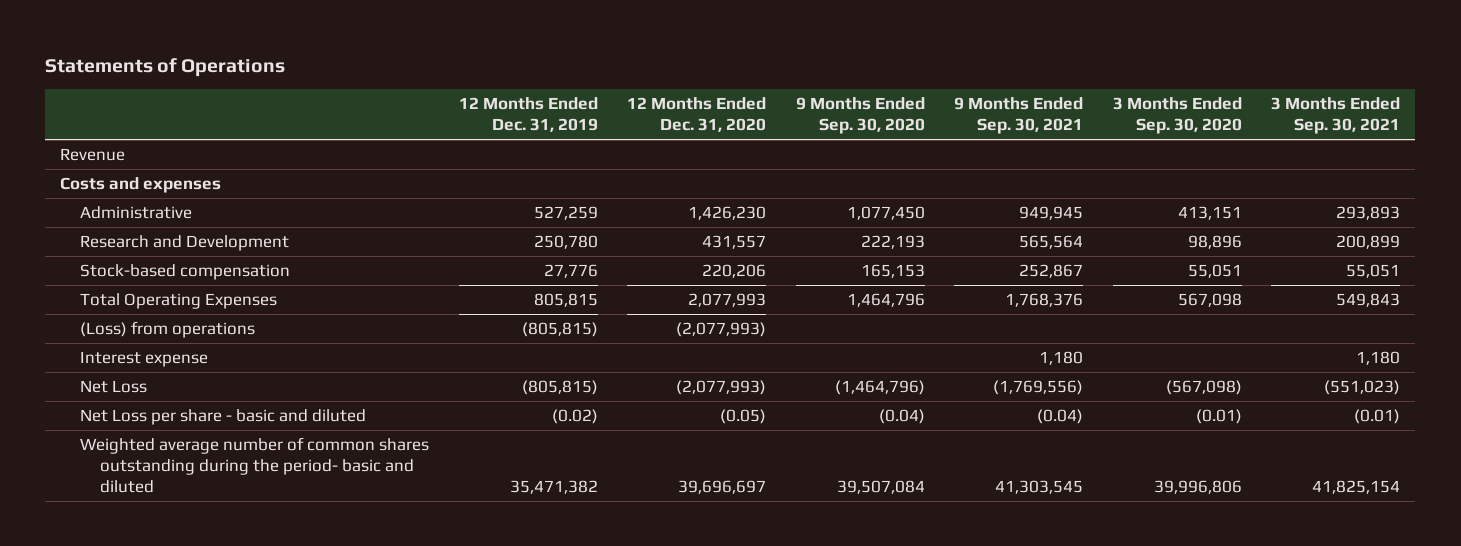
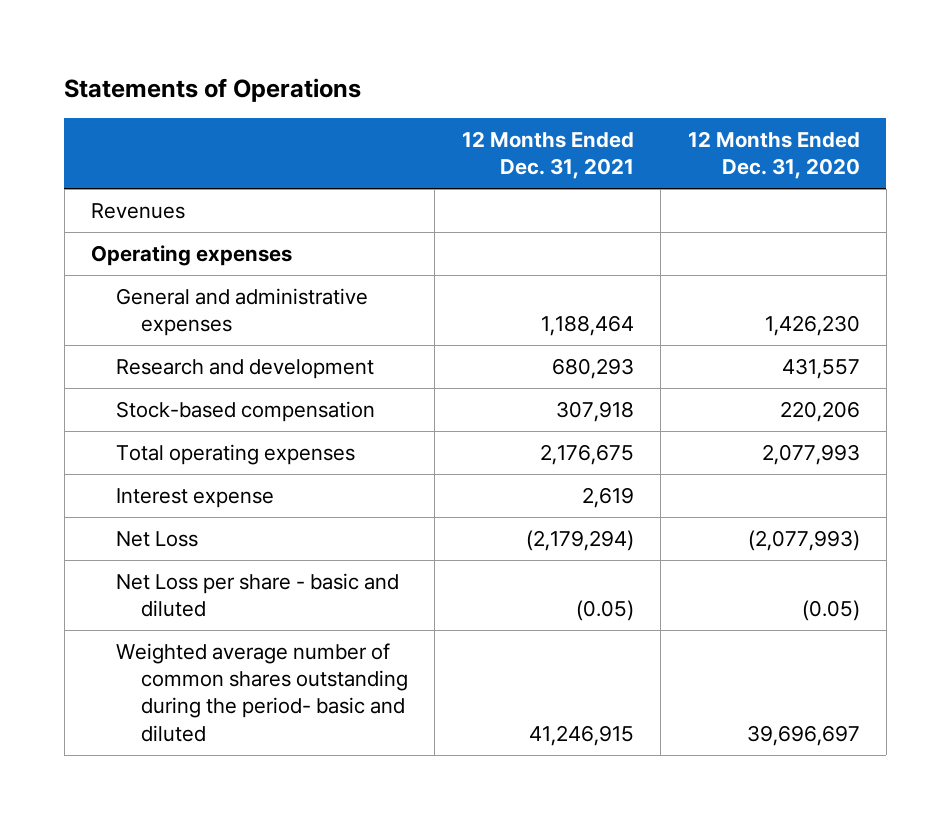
[458,97,598,133] 12 Months Ended Dec. 31, 2019 -> none
[795,97,925,135] 9 Months Ended Sep. 30, 2020 -> none
[954,97,1084,135] 9 Months Ended Sep. 30, 2021 -> none
[1112,97,1242,135] 3 Months Ended Sep. 30, 2020 -> none
[1271,97,1401,135] 3 Months Ended Sep. 30, 2021 -> none
none -> [461,131,634,180] 12 Months Ended Dec. 31, 2021
[60,147,126,161] Revenue -> [91,203,186,220] Revenues
[60,176,222,193] Costs and expenses -> [91,245,293,267] Operating expenses
[79,205,192,219] Administrative -> [115,288,368,337] General and administrative expenses
[79,234,289,251] Research and Development -> [115,359,374,380] Research and development
[79,320,255,338] (Loss) from operations -> none
[79,292,277,309] Total Operating Expenses -> [115,444,355,466] Total operating expenses

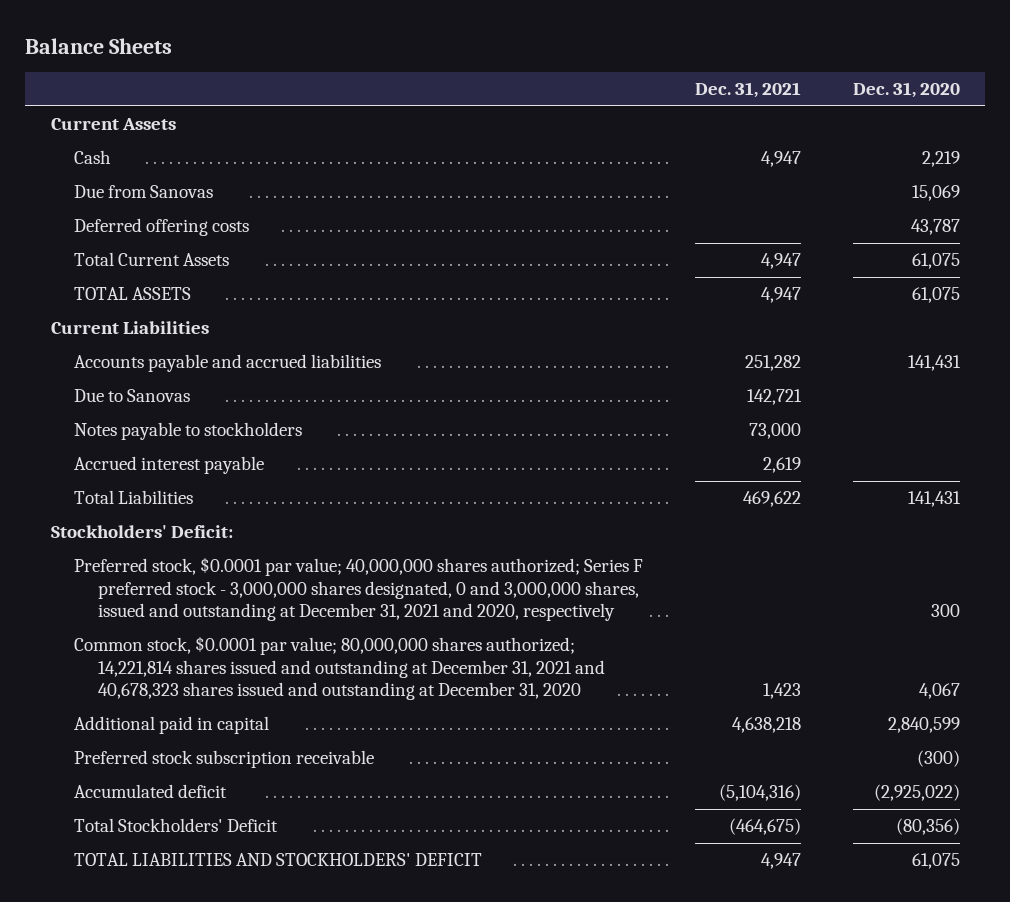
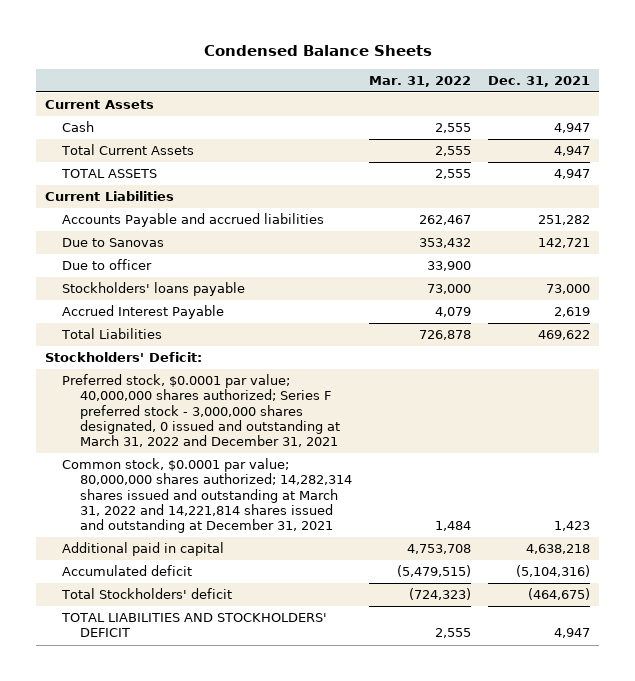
[24,37,172,54] Balance Sheets -> [203,44,432,56] Condensed Balance Sheets
[852,82,960,99] Dec. 31, 2020 -> none
none -> [369,75,472,87] Mar. 31, 2022
[74,185,214,199] Due from Sanovas -> none
[74,218,250,237] Deferred offering costs -> none
[74,354,382,373] Accounts payable and accrued liabilities -> [62,213,325,228] Accounts Payable and accrued liabilities
none -> [62,259,153,271] Due to officer
[74,422,303,441] Notes payable to stockholders -> [62,282,246,297] Stockholders' loans payable
[74,456,265,475] Accrued interest payable -> [62,305,225,320] Accrued Interest Payable
[74,557,644,622] Preferred stock, $0.0001 par value; 40,000,000 shares authorized; Series F preferred stock - 3,000,000 shares designated, 0 and 3,000,000 shares, issued and outstanding at December 31, 2021 and 2020, respectively -> [62,374,340,447] Preferred stock, $0.0001 par value; 40,000,000 shares authorized; Series F preferred stock - 3,000,000 shares designated, 0 issued and outstanding at March 31, 2022 and December 31, 2021
[74,636,605,701] Common stock, $0.0001 par value; 80,000,000 shares authorized; 14,221,814 shares issued and outstanding at December 31, 2021 and 40,678,323 shares issued and outstanding at December 31, 2020 -> [62,458,352,533] Common stock, $0.0001 par value; 80,000,000 shares authorized; 14,282,314 shares issued and outstanding at March 31, 2022 and 14,221,814 shares issued and outstanding at December 31, 2021
[74,750,375,769] Preferred stock subscription receivable -> none
[74,818,279,833] Total Stockholders' Deficit -> [61,588,233,600] Total Stockholders' deficit

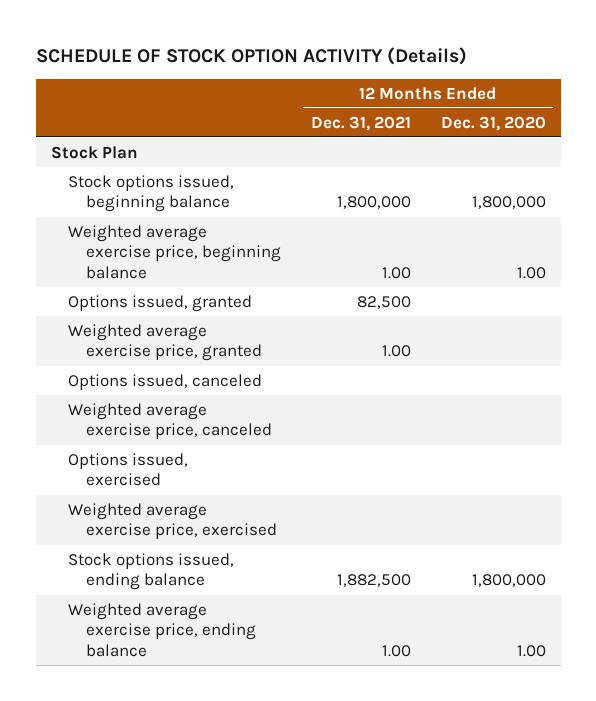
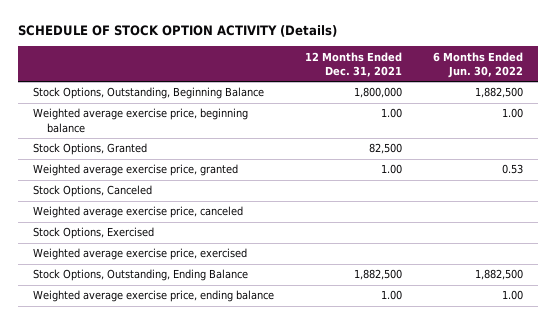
[440,115,546,131] Dec. 31, 2020 -> none
none -> [432,51,523,78] 6 Months Ended Jun. 30, 2022
[50,145,138,159] Stock Plan -> none
[68,174,235,213] Stock options issued, beginning balance -> [33,87,265,100] Stock Options, Outstanding, Beginning Balance
[68,294,253,312] Options issued, granted -> [33,143,148,156] Stock Options, Granted
[68,373,263,390] Options issued, canceled -> [33,185,153,198] Stock Options, Canceled
[68,452,189,487] Options issued, exercised -> [33,227,155,240] Stock Options, Exercised
[68,552,235,591] Stock options issued, ending balance -> [33,269,249,282] Stock Options, Outstanding, Ending Balance

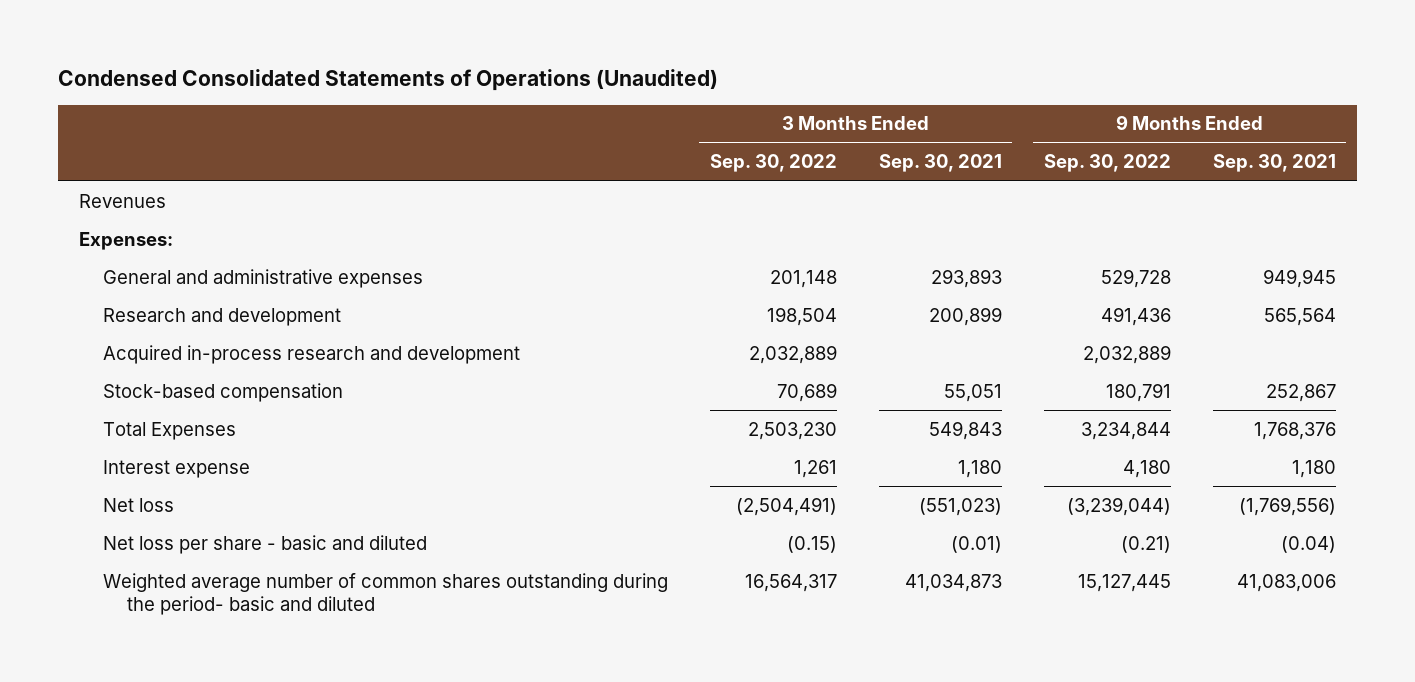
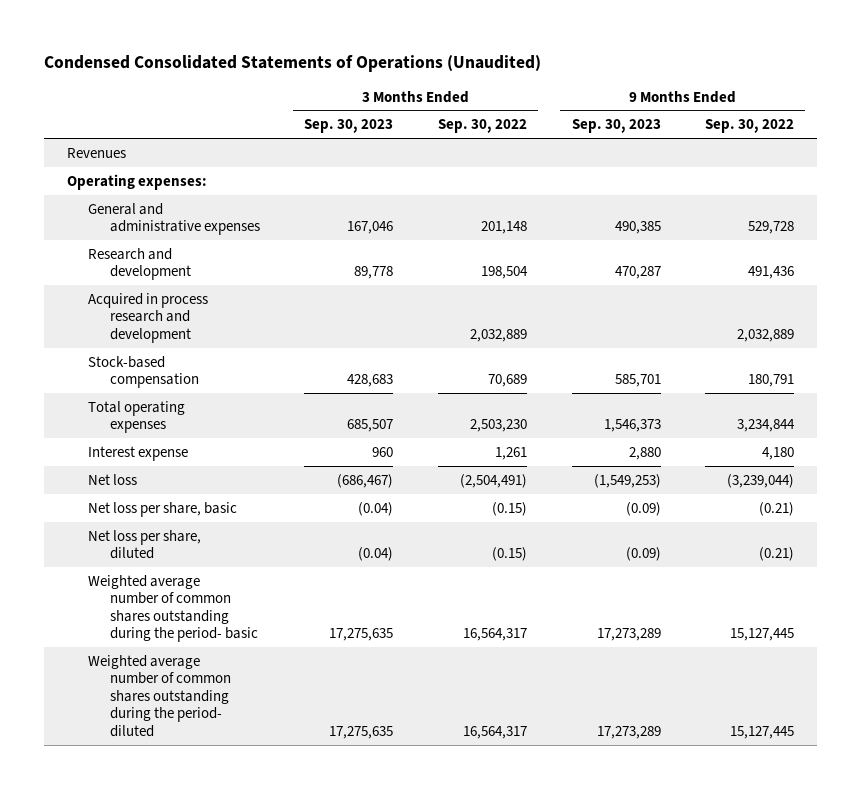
[878,154,1002,173] Sep. 30, 2021 -> none
[1212,154,1336,173] Sep. 30, 2021 -> none
none -> [304,119,394,134] Sep. 30, 2023
none -> [571,119,661,134] Sep. 30, 2023
[78,231,173,250] Expenses: -> [66,173,207,190] Operating expenses:
[102,344,520,364] Acquired in-process research and development -> [88,292,209,343] Acquired in process research and development
[102,421,236,440] Total Expenses -> [88,400,186,434] Total operating expenses
[102,534,427,554] Net loss per share - basic and diluted -> [88,501,238,517] Net loss per share, basic
none -> [88,529,202,560] Net loss per share, diluted
[102,572,668,616] Weighted average number of common shares outstanding during the period- basic and diluted -> [88,574,258,643] Weighted average number of common shares outstanding during the period- basic
none -> [88,654,231,737] Weighted average number of common shares outstanding during the period- diluted

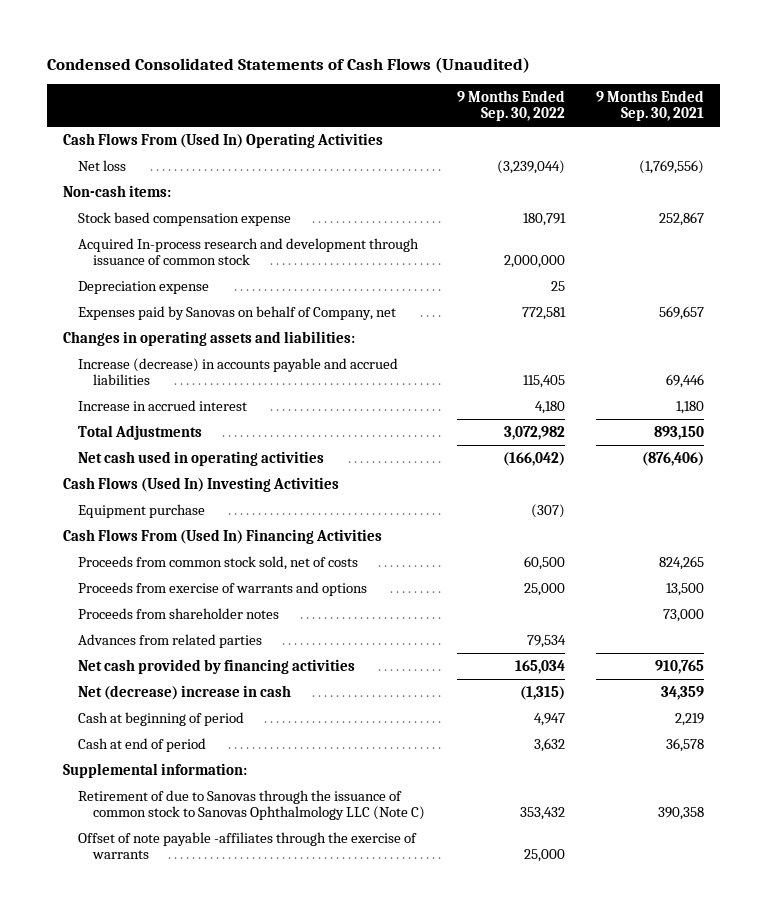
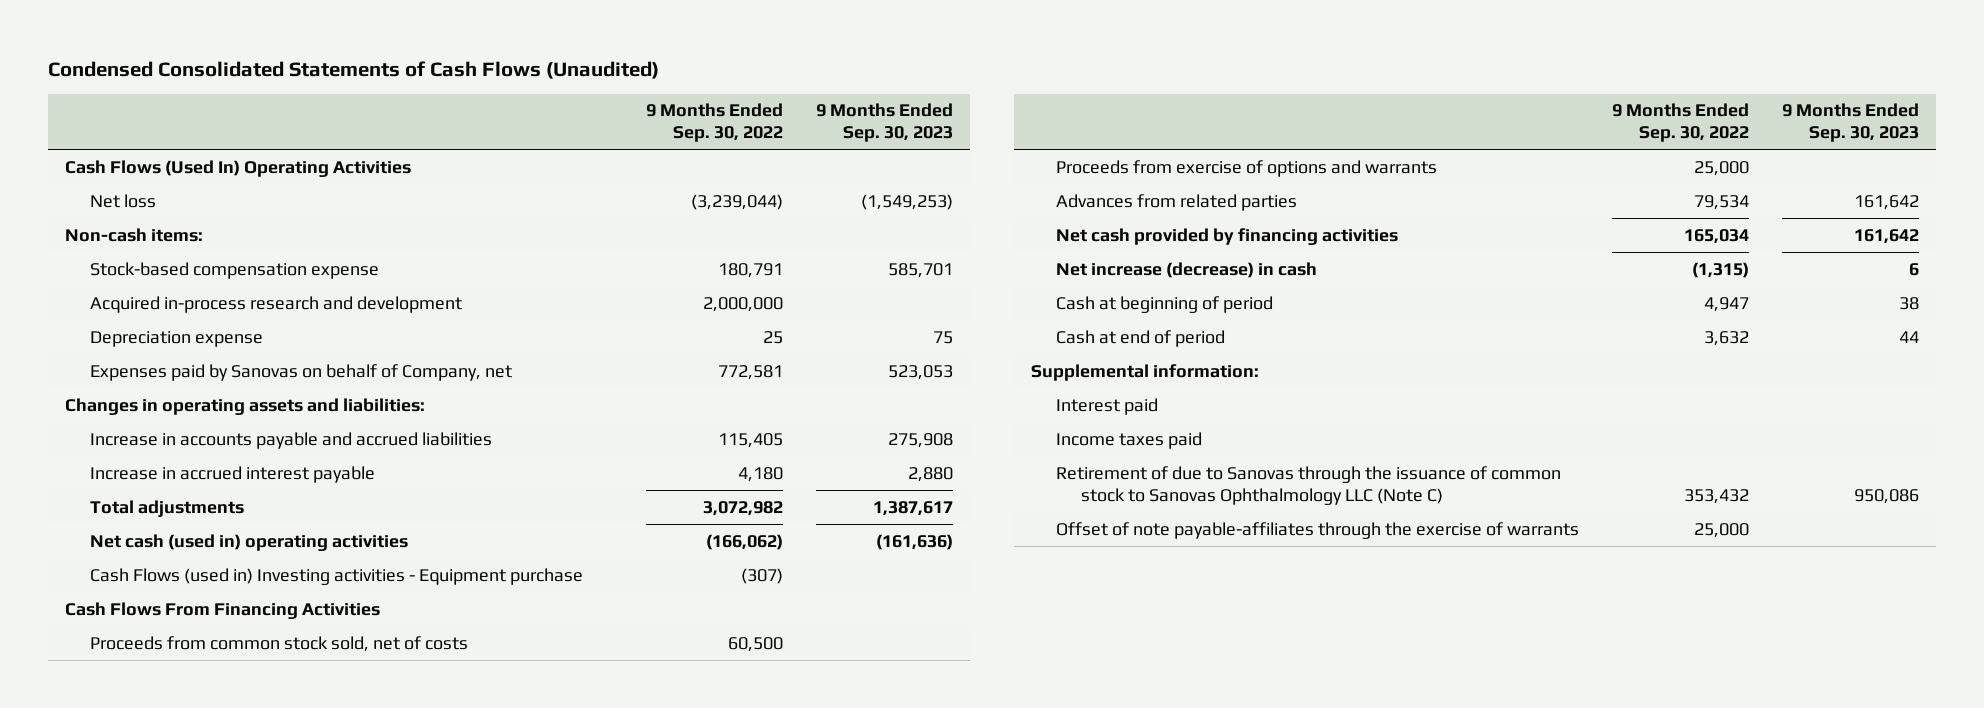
[596,89,705,122] 9 Months Ended Sep. 30, 2021 -> none
none -> [816,103,954,143] 9 Months Ended Sep. 30, 2023
[63,132,384,148] Cash Flows From (Used In) Operating Activities -> [64,159,411,177] Cash Flows (Used In) Operating Activities
[78,211,292,226] Stock based compensation expense -> [89,261,379,279] Stock-based compensation expense
[78,237,420,266] Acquired In-process research and development through issuance of common stock -> [89,295,462,313] Acquired in-process research and development
[63,476,340,492] Cash Flows (Used In) Investing Activities -> none
[78,357,399,386] Increase (decrease) in accounts payable and accrued liabilities -> [89,431,492,449] Increase in accounts payable and accrued liabilities
[78,399,248,411] Increase in accrued interest -> [89,465,375,483] Increase in accrued interest payable
[78,424,203,440] Total Adjustments -> [89,499,244,517] Total adjustments
[78,450,325,466] Net cash used in operating activities -> [89,533,408,551] Net cash (used in) operating activities
[502,451,565,466] (166,042) -> [705,533,783,550] (166,062)
[78,503,206,518] Equipment purchase -> [89,567,583,585] Cash Flows (used in) Investing activities - Equipment purchase
[63,528,383,544] Cash Flows From (Used In) Financing Activities -> [64,601,380,619] Cash Flows From Financing Activities
[78,607,280,619] Proceeds from shareholder notes -> none
[78,581,368,596] Proceeds from exercise of warrants and options -> [1055,159,1437,177] Proceeds from exercise of options and warrants
[78,684,292,700] Net (decrease) increase in cash -> [1055,261,1317,278] Net increase (decrease) in cash
none -> [1055,397,1158,415] Interest paid
none -> [1055,431,1202,449] Income taxes paid
[78,831,418,860] Offset of note payable -affiliates through the exercise of warrants -> [1055,521,1579,539] Offset of note payable-affiliates through the exercise of warrants

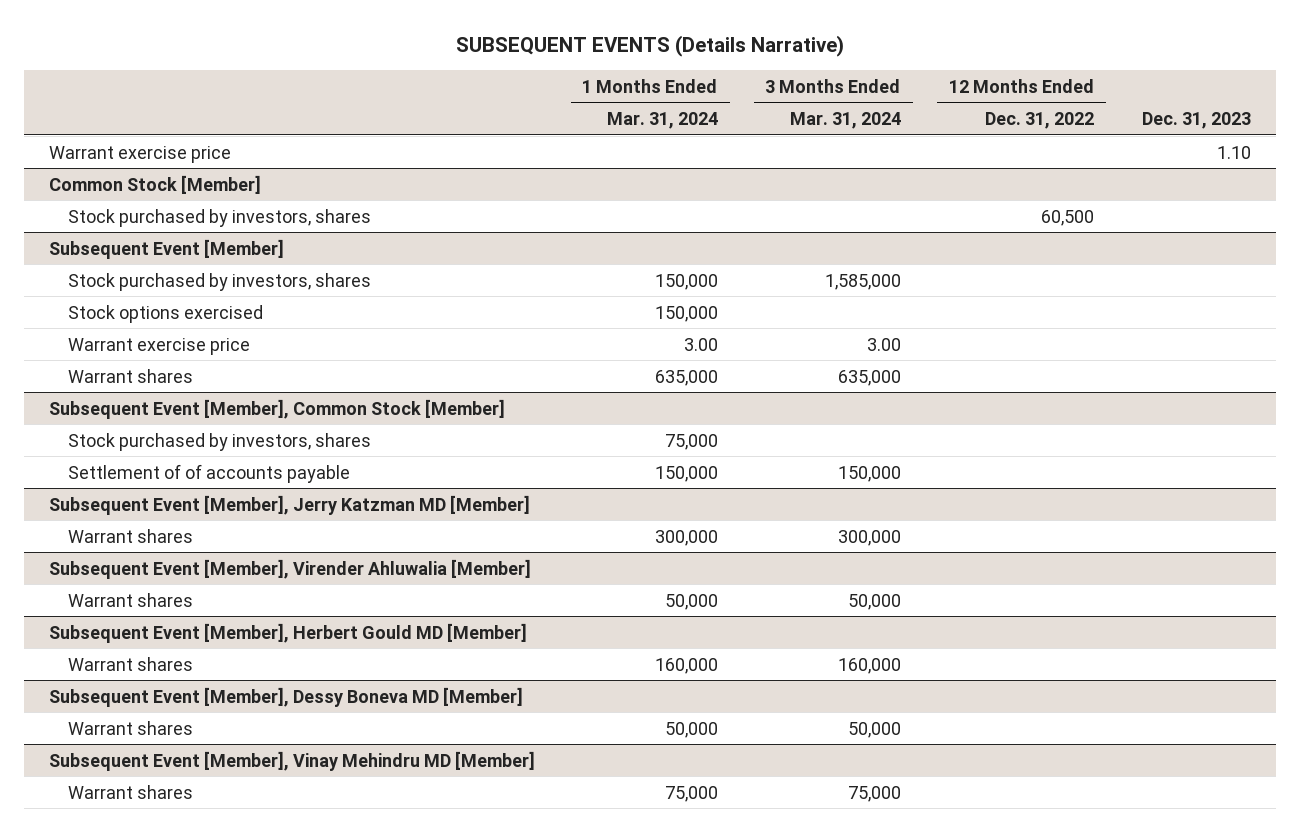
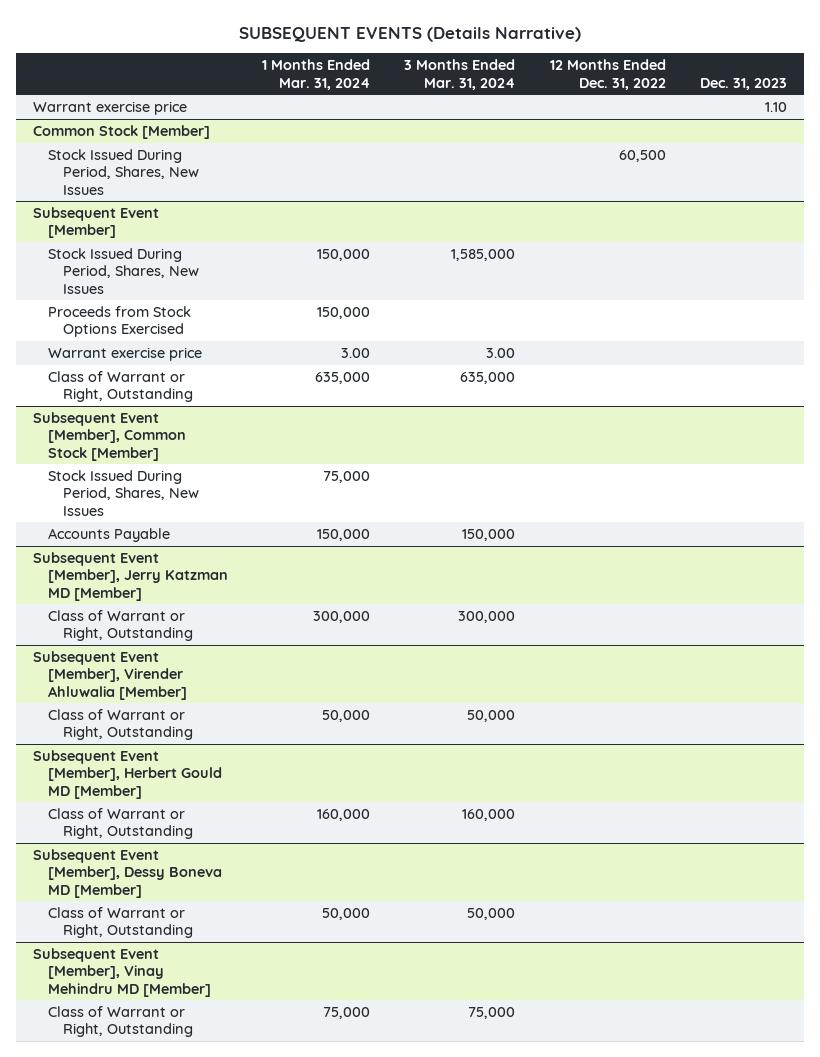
[68,208,372,227] Stock purchased by investors, shares -> [48,149,200,195] Stock Issued During Period, Shares, New Issues
[68,272,372,291] Stock purchased by investors, shares -> [48,248,200,294] Stock Issued During Period, Shares, New Issues
[68,304,264,323] Stock options exercised -> [48,306,192,338] Proceeds from Stock Options Exercised
[68,368,194,383] Warrant shares -> [48,371,194,403] Class of Warrant or Right, Outstanding
[68,432,372,451] Stock purchased by investors, shares -> [48,470,200,516] Stock Issued During Period, Shares, New Issues
[68,463,351,483] Settlement of of accounts payable -> [48,528,171,543] Accounts Payable
[68,528,194,543] Warrant shares -> [48,610,194,642] Class of Warrant or Right, Outstanding
[68,592,194,607] Warrant shares -> [48,709,194,741] Class of Warrant or Right, Outstanding
[68,656,194,671] Warrant shares -> [48,808,194,840] Class of Warrant or Right, Outstanding
[68,720,194,735] Warrant shares -> [48,907,194,939] Class of Warrant or Right, Outstanding
[68,784,194,799] Warrant shares -> [48,1006,194,1038] Class of Warrant or Right, Outstanding

